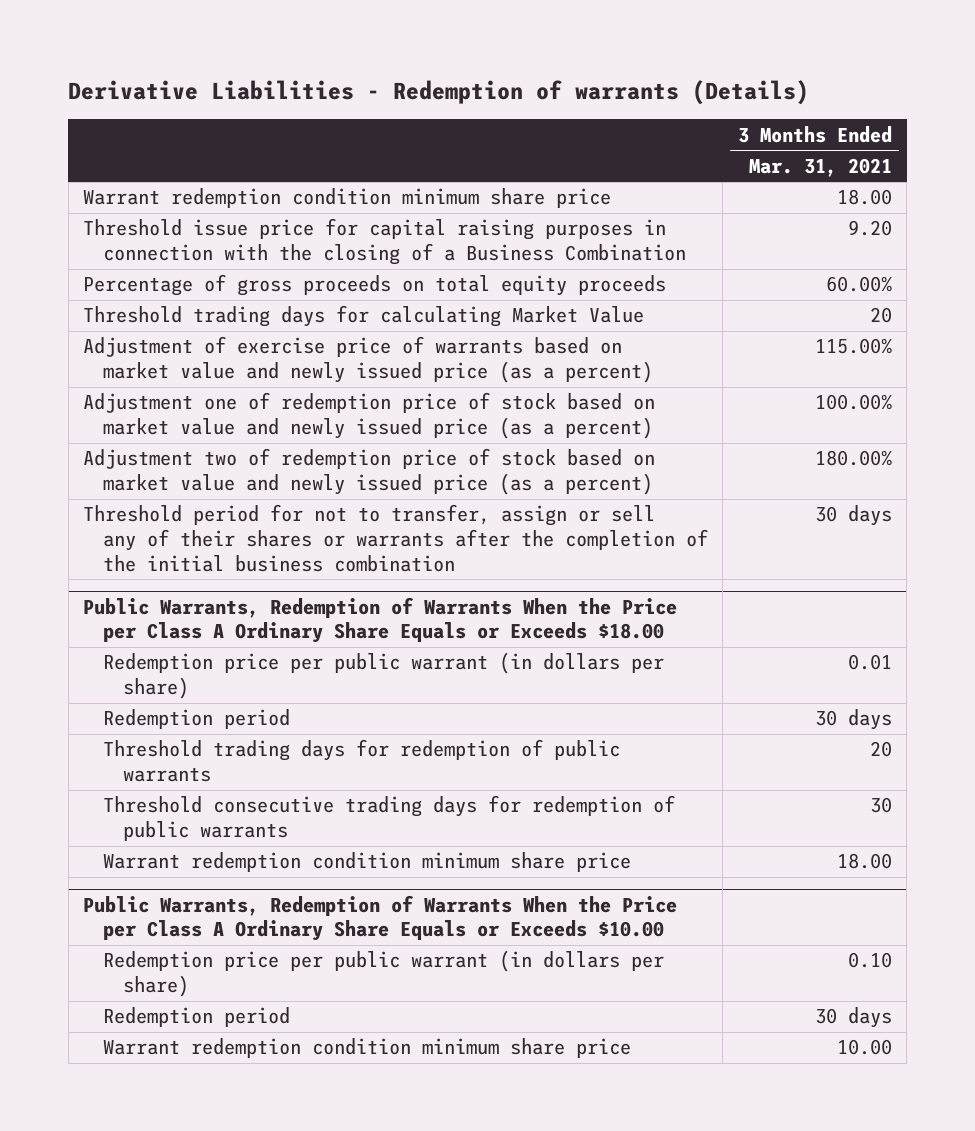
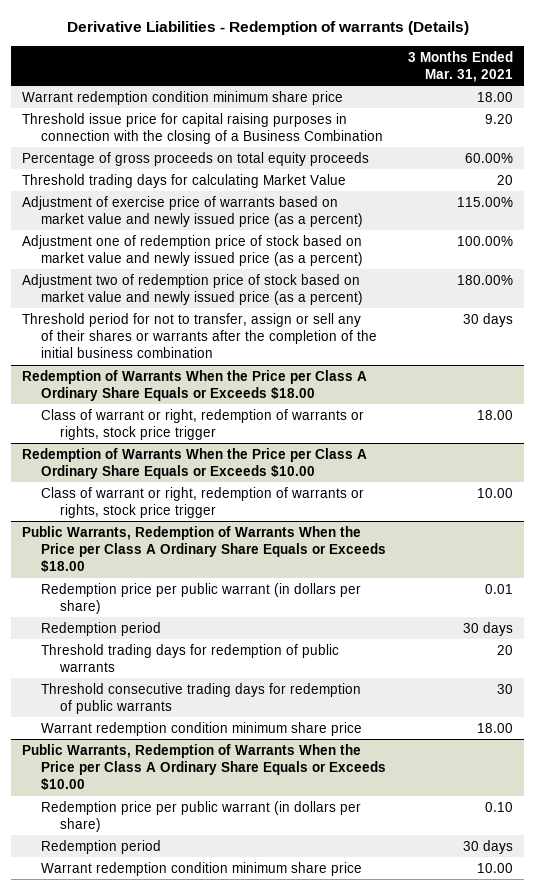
none -> [22,369,368,401] Redemption of Warrants When the Price per Class A Ordinary Share Equals or Exceeds $18.00
none -> [41,408,365,440] Class of warrant or right, redemption of warrants or rights, stock price trigger
none -> [22,447,368,479] Redemption of Warrants When the Price per Class A Ordinary Share Equals or Exceeds $10.00
none -> [41,486,365,518] Class of warrant or right, redemption of warrants or rights, stock price trigger

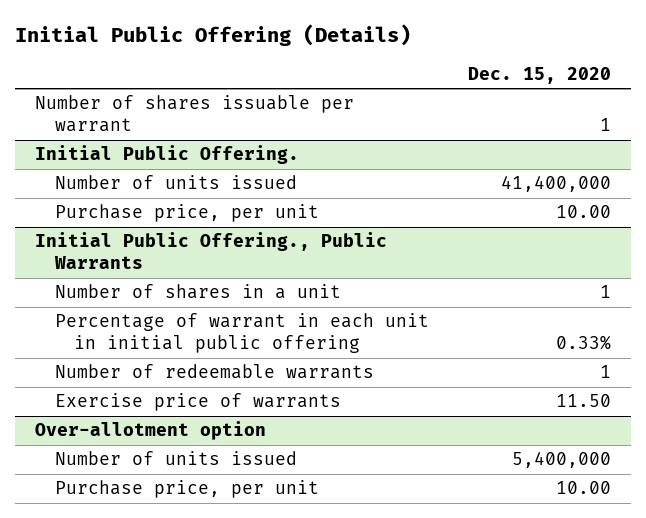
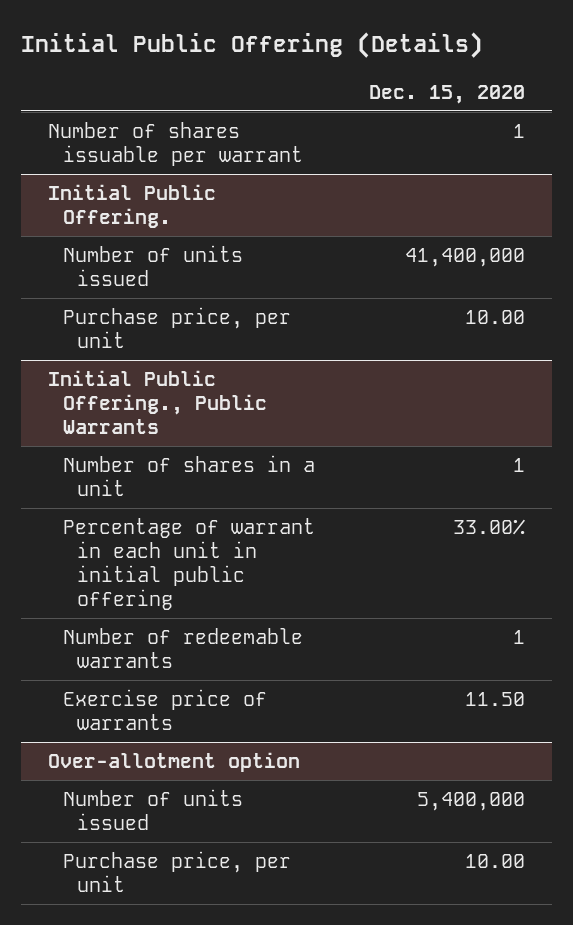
[555,335,611,351] 0.33% -> [453,519,526,536] 33.00%

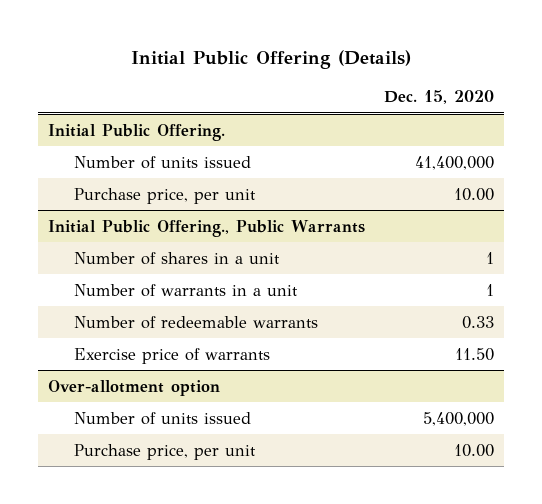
[48,122,303,167] Number of shares issuable per warrant -> none
[62,518,315,610] Percentage of warrant in each unit in initial public offering -> none
none -> [73,283,298,297] Number of warrants in a unit
[513,630,526,645] 1 -> [461,315,494,329] 0.33

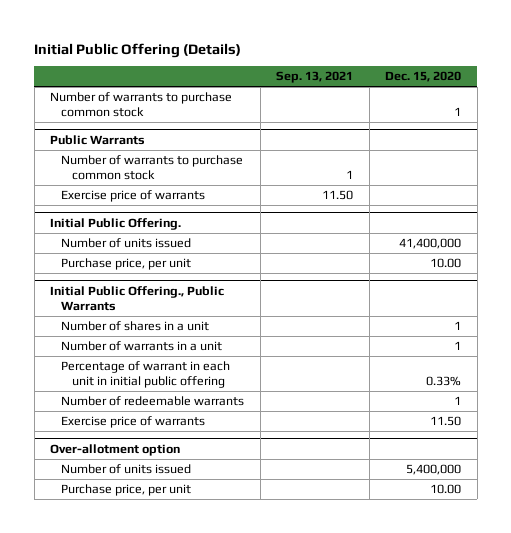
none -> [276,71,354,84] Sep. 13, 2021
none -> [50,92,233,118] Number of warrants to purchase common stock
none -> [50,134,146,145] Public Warrants
none -> [61,155,244,181] Number of warrants to purchase common stock
none -> [61,190,206,203] Exercise price of warrants
none -> [61,361,231,389] Percentage of warrant in each unit in initial public offering
[461,315,494,329] 0.33 -> [454,396,462,406] 1

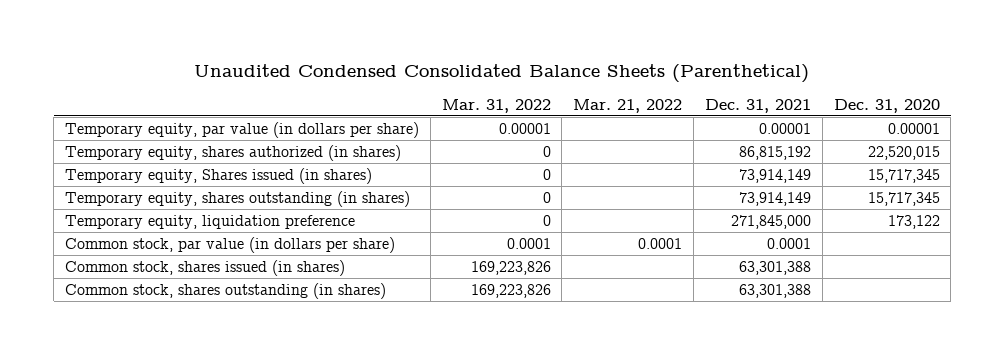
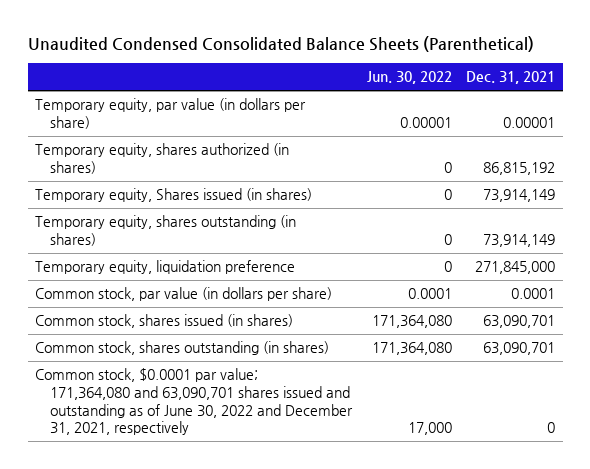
[441,98,551,113] Mar. 31, 2022 -> none
[573,98,683,113] Mar. 21, 2022 -> none
[833,98,940,113] Dec. 31, 2020 -> none
none -> [366,71,452,85] Jun. 30, 2022
[738,260,811,275] 63,301,388 -> [483,315,556,329] 63,090,701
[738,283,811,298] 63,301,388 -> [483,342,556,356] 63,090,701
none -> [34,368,354,436] Common stock, $0.0001 par value; 171,364,080 and 63,090,701 shares issued and outstanding as of June 30, 2022 and December 31, 2021, respectively

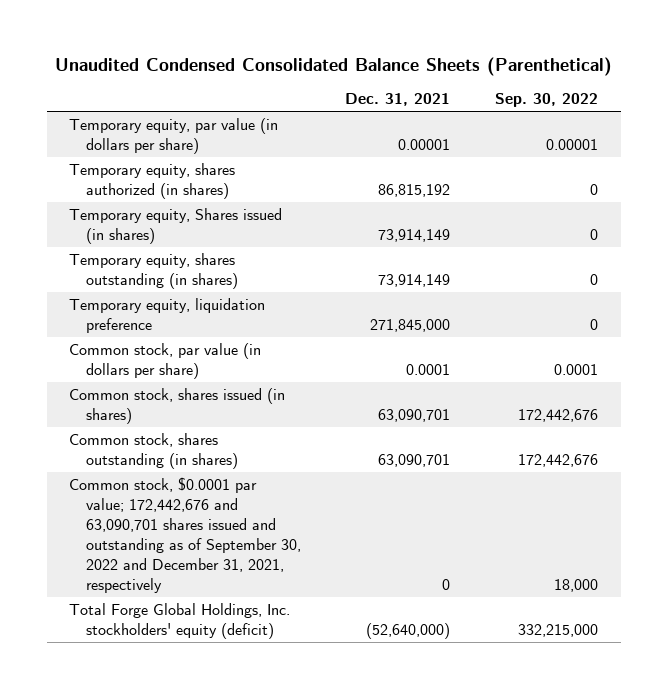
[366,71,452,85] Jun. 30, 2022 -> none
none -> [495,93,599,108] Sep. 30, 2022
[34,368,354,436] Common stock, $0.0001 par value; 171,364,080 and 63,090,701 shares issued and outstanding as of June 30, 2022 and December 31, 2021, respectively -> [69,476,301,593] Common stock, $0.0001 par value; 172,442,676 and 63,090,701 shares issued and outstanding as of September 30, 2022 and December 31, 2021, respectively
none -> [69,602,291,639] Total Forge Global Holdings, Inc. stockholders' equity (deficit)

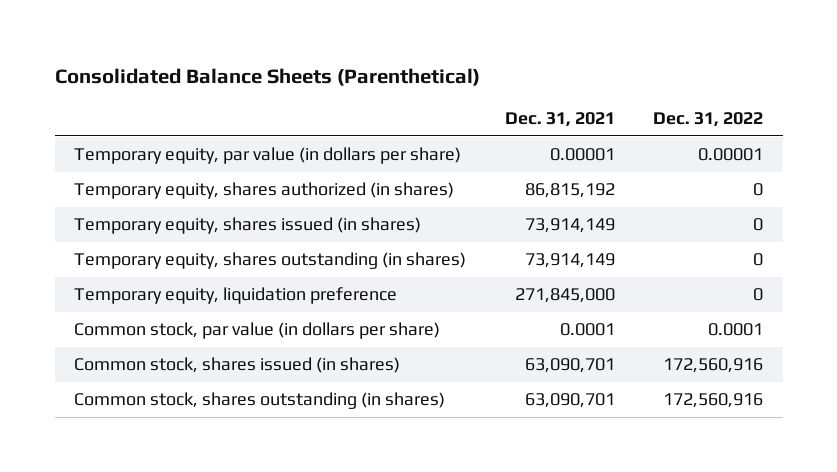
[54,56,612,76] Unaudited Condensed Consolidated Balance Sheets (Parenthetical) -> [54,67,480,86] Consolidated Balance Sheets (Parenthetical)
[495,93,599,108] Sep. 30, 2022 -> none
none -> [653,111,764,127] Dec. 31, 2022
[69,207,283,244] Temporary equity, Shares issued (in shares) -> [73,217,421,235] Temporary equity, shares issued (in shares)
[69,476,301,593] Common stock, $0.0001 par value; 172,442,676 and 63,090,701 shares issued and outstanding as of September 30, 2022 and December 31, 2021, respectively -> none
[69,602,291,639] Total Forge Global Holdings, Inc. stockholders' equity (deficit) -> none

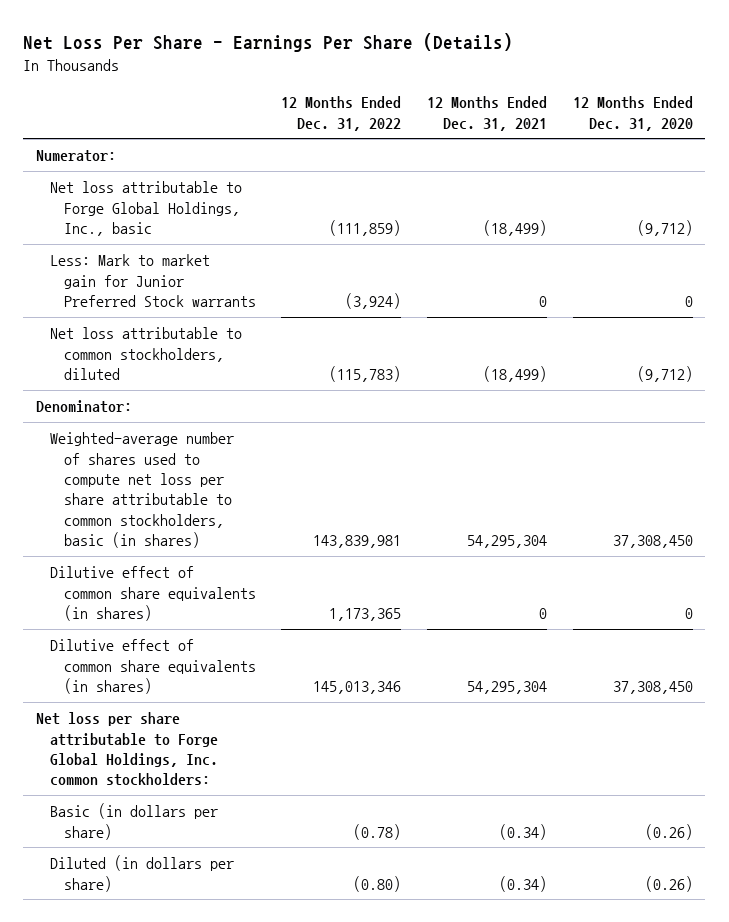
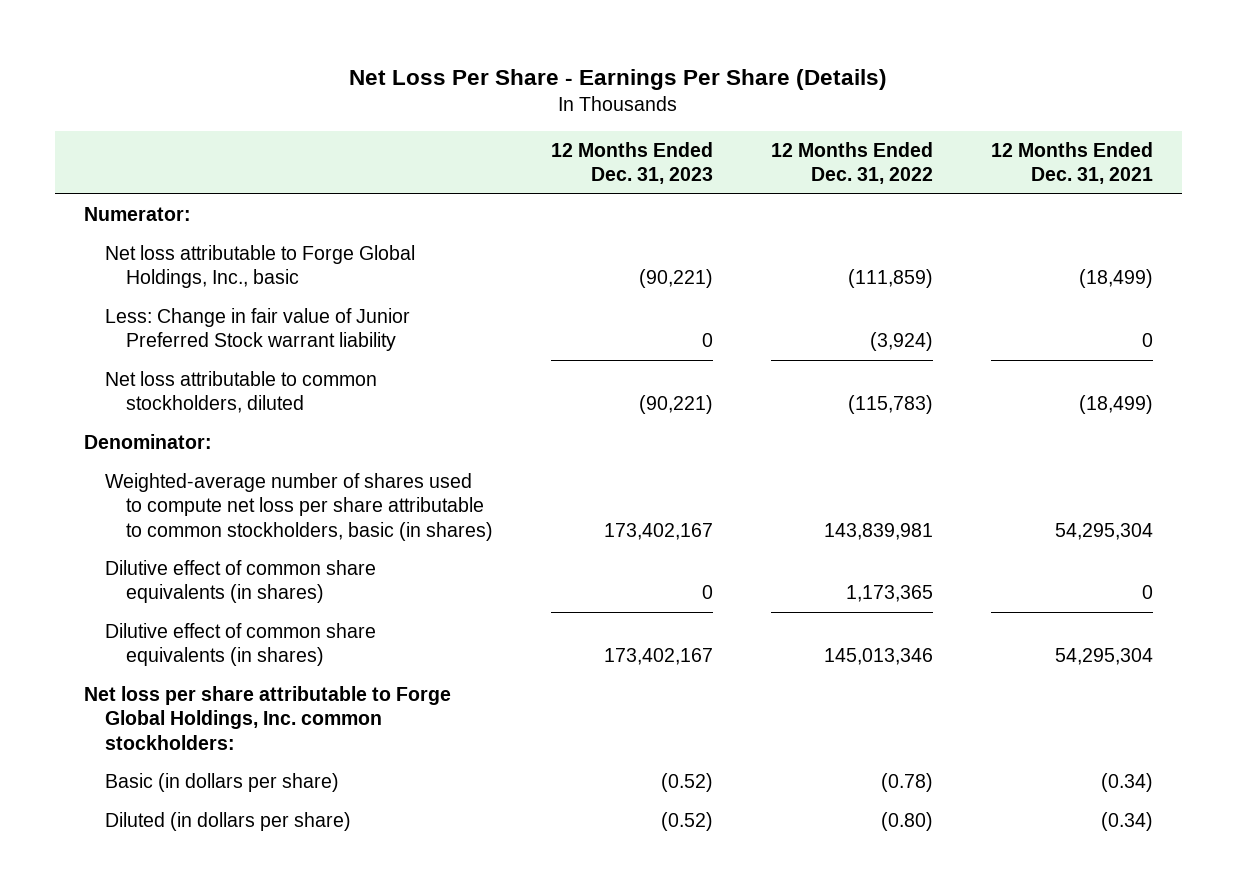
[572,96,693,131] 12 Months Ended Dec. 31, 2020 -> none
none -> [551,141,714,184] 12 Months Ended Dec. 31, 2023
[49,254,256,307] Less: Mark to market gain for Junior Preferred Stock warrants -> [105,307,411,352] Less: Change in fair value of Junior Preferred Stock warrant liability

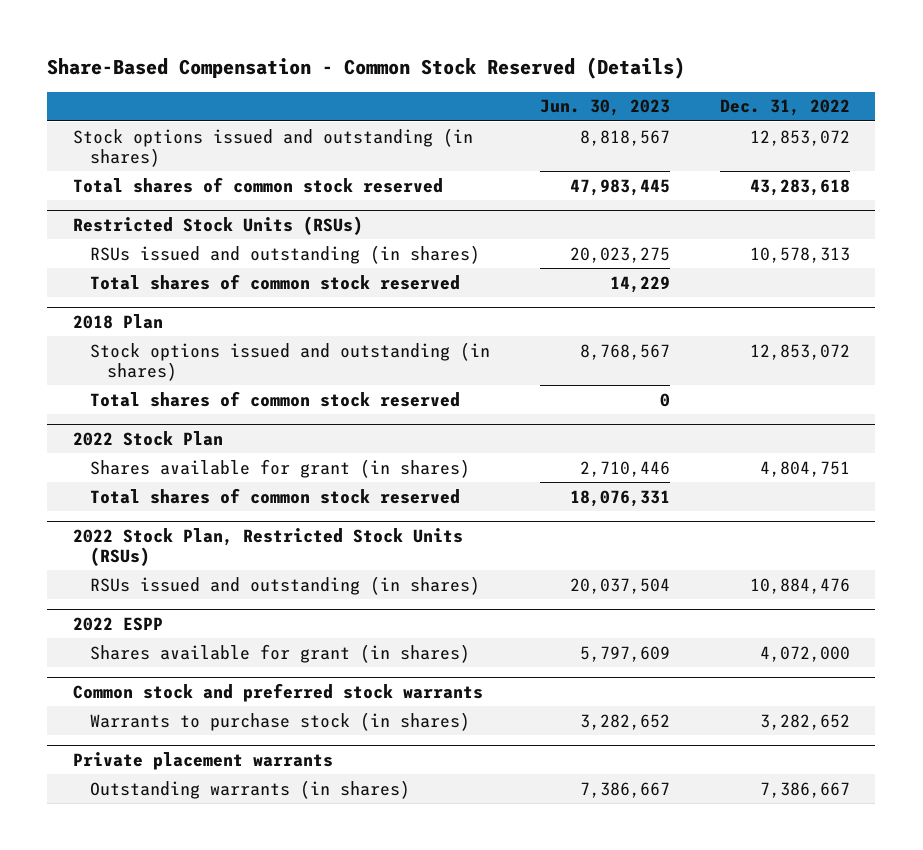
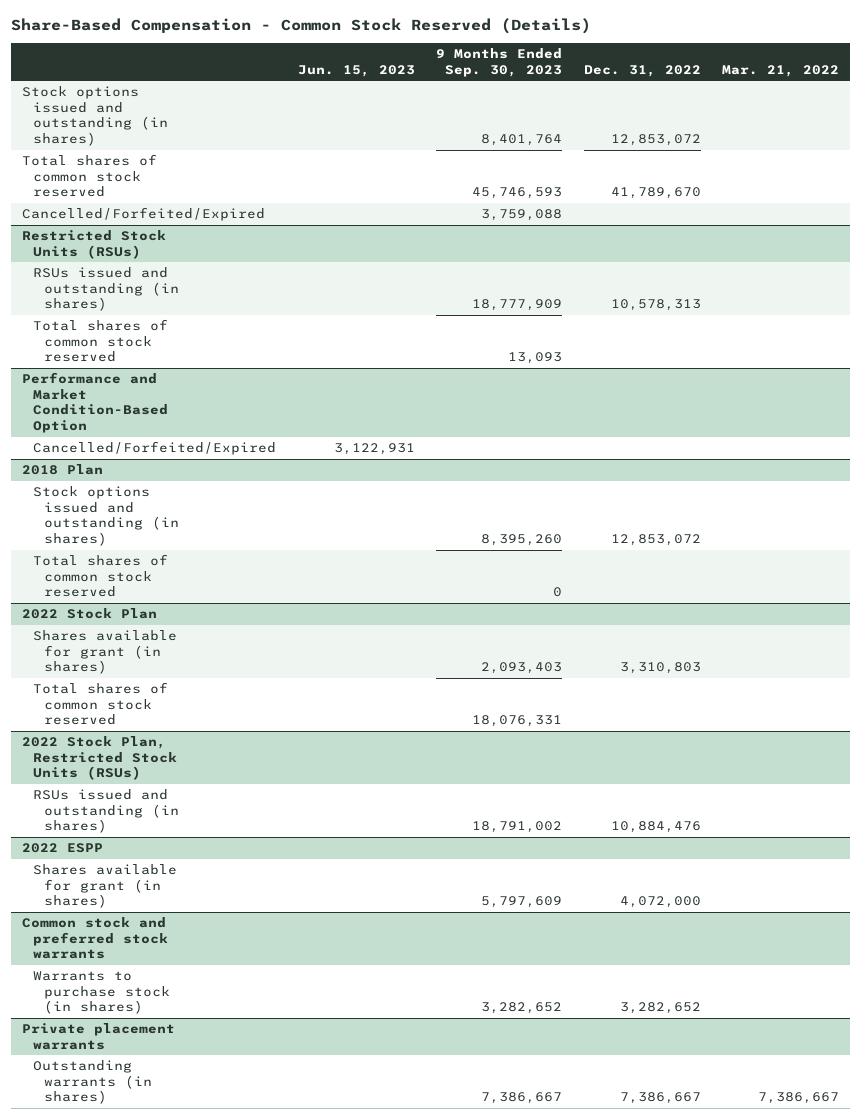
[539,99,670,117] Jun. 30, 2023 -> none
none -> [297,64,415,77] Jun. 15, 2023
none -> [436,47,563,77] 9 Months Ended Sep. 30, 2023
none -> [722,64,840,77] Mar. 21, 2022
[750,178,851,196] 43,283,618 -> [610,187,701,200] 41,789,670
none -> [21,207,265,222] Cancelled/Forfeited/Expired
none -> [21,372,169,434] Performance and Market Condition-Based Option
none -> [33,441,277,456] Cancelled/Forfeited/Expired
[760,460,851,477] 4,804,751 -> [619,662,701,675] 3,310,803

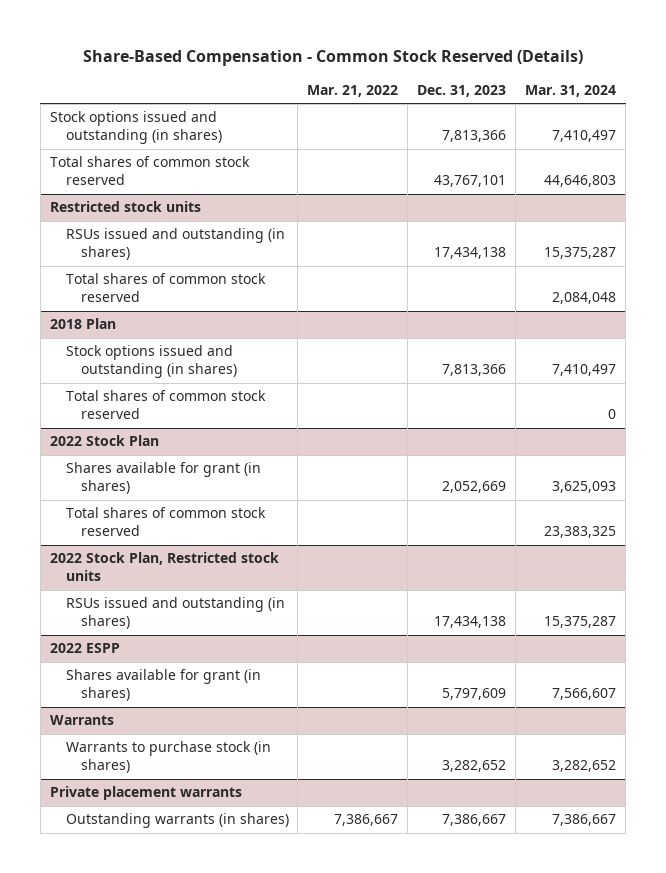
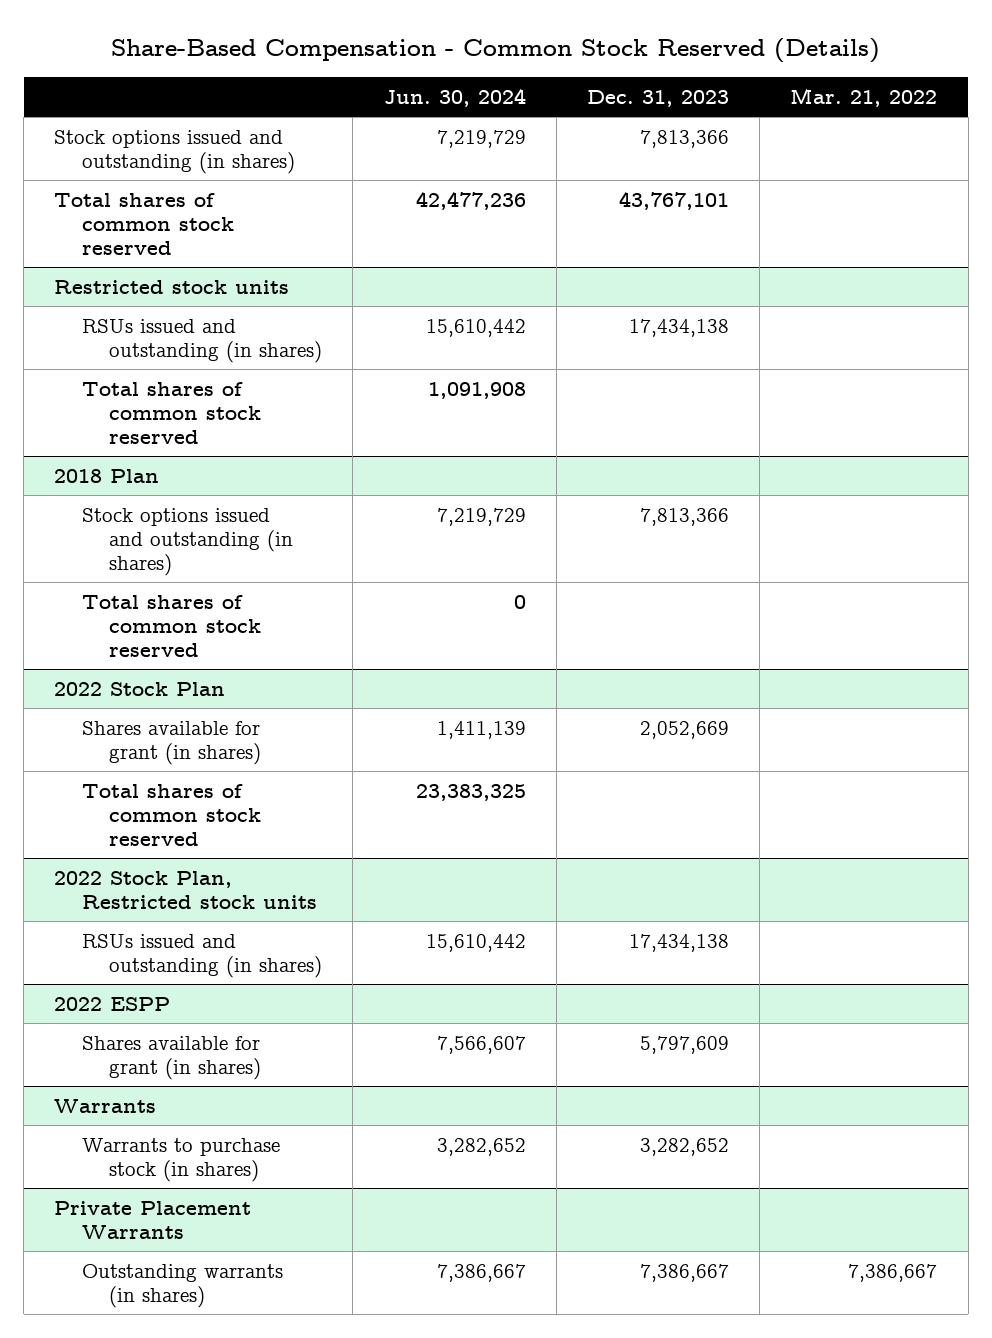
[525,84,617,97] Mar. 31, 2024 -> none
none -> [383,88,526,108] Jun. 30, 2024
[49,786,242,801] Private placement warrants -> [54,1200,252,1239] Private Placement Warrants

